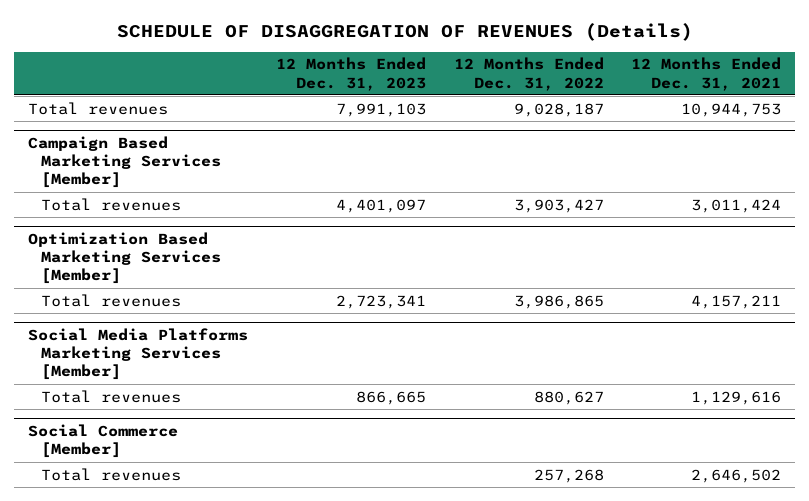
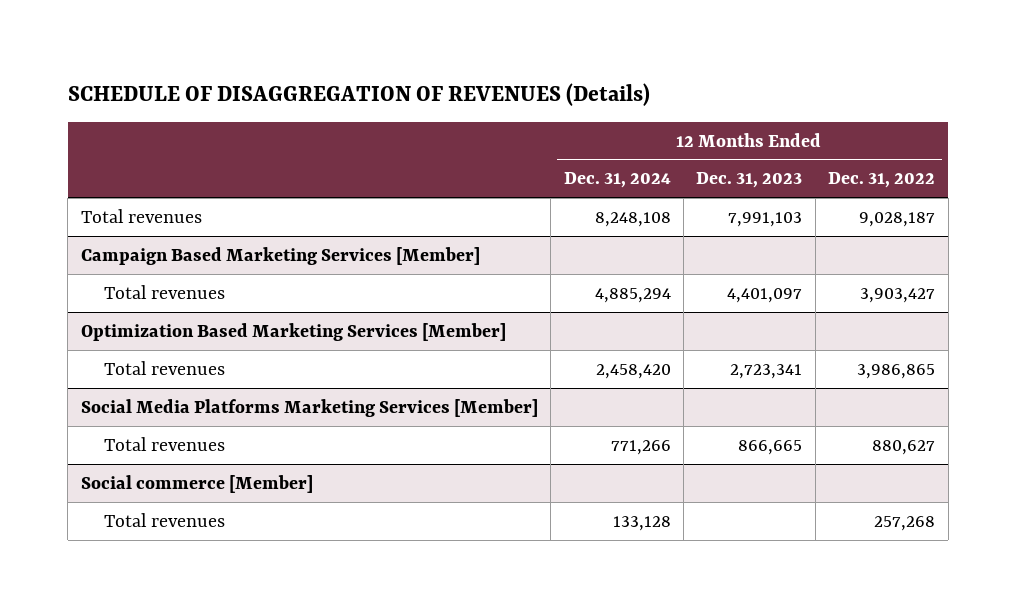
[631,57,782,91] 12 Months Ended Dec. 31, 2021 -> none
none -> [563,172,671,189] Dec. 31, 2024
[27,423,178,459] Social Commerce [Member] -> [80,474,313,493] Social commerce [Member]

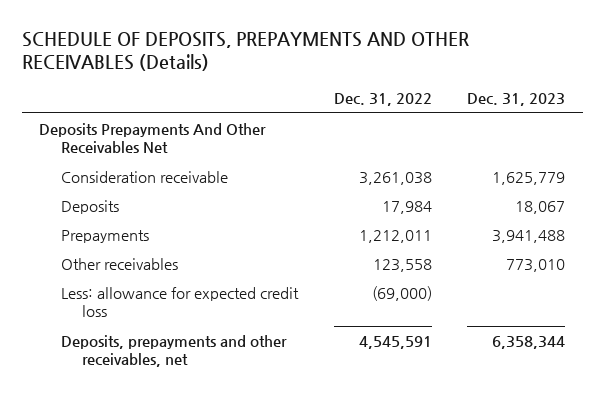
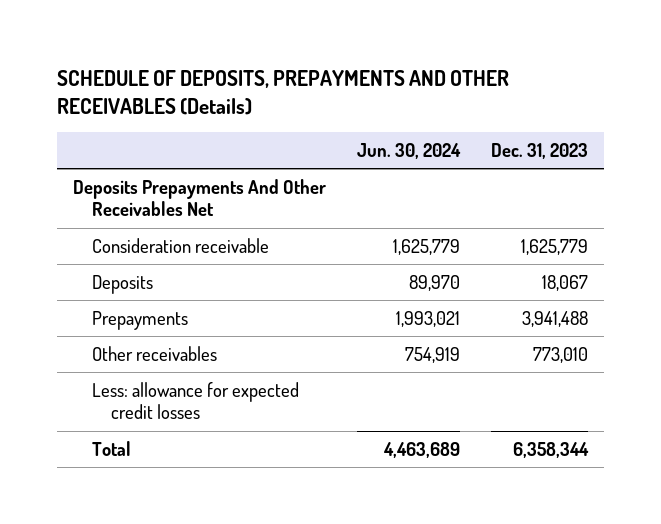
[333,93,432,107] Dec. 31, 2022 -> none
none -> [357,142,462,159] Jun. 30, 2024
[60,286,299,318] Less: allowance for expected credit loss -> [92,381,300,420] Less: allowance for expected credit losses
[60,334,287,368] Deposits, prepayments and other receivables, net -> [92,440,132,456] Total

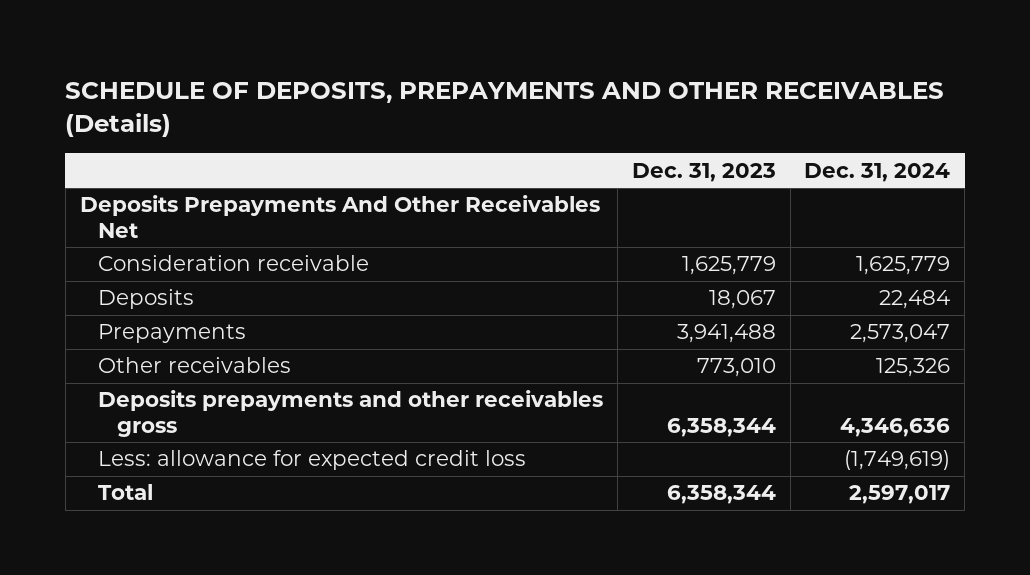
[357,142,462,159] Jun. 30, 2024 -> none
none -> [804,162,951,182] Dec. 31, 2024
none -> [98,390,604,437] Deposits prepayments and other receivables gross
[92,381,300,420] Less: allowance for expected credit losses -> [98,450,527,471] Less: allowance for expected credit loss

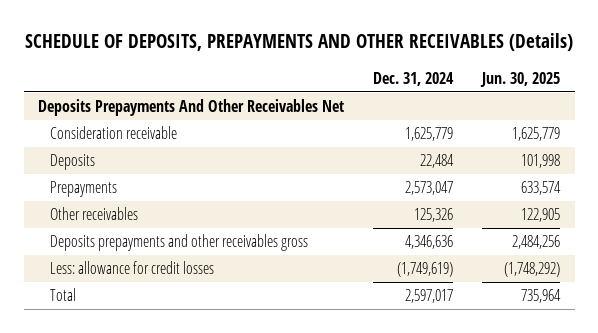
[631,162,776,182] Dec. 31, 2023 -> none
none -> [480,71,561,87] Jun. 30, 2025
[98,450,527,471] Less: allowance for expected credit loss -> [49,261,214,275] Less: allowance for credit losses

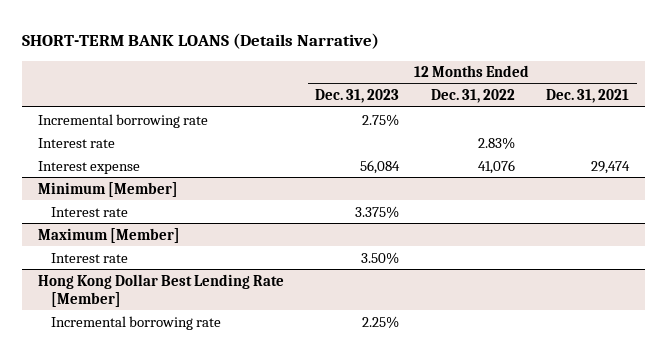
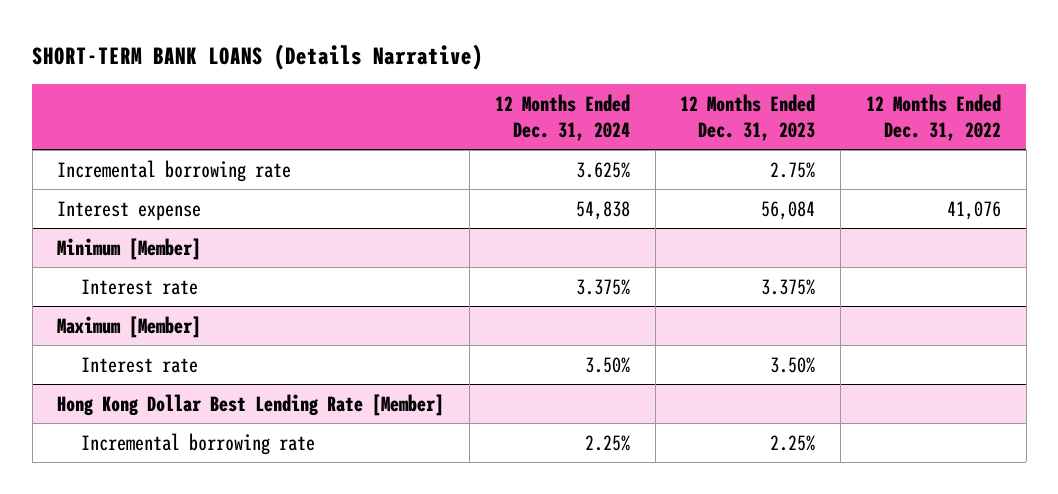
[546,89,630,104] Dec. 31, 2021 -> none
none -> [494,94,630,141] 12 Months Ended Dec. 31, 2024
[38,137,116,148] Interest rate -> none

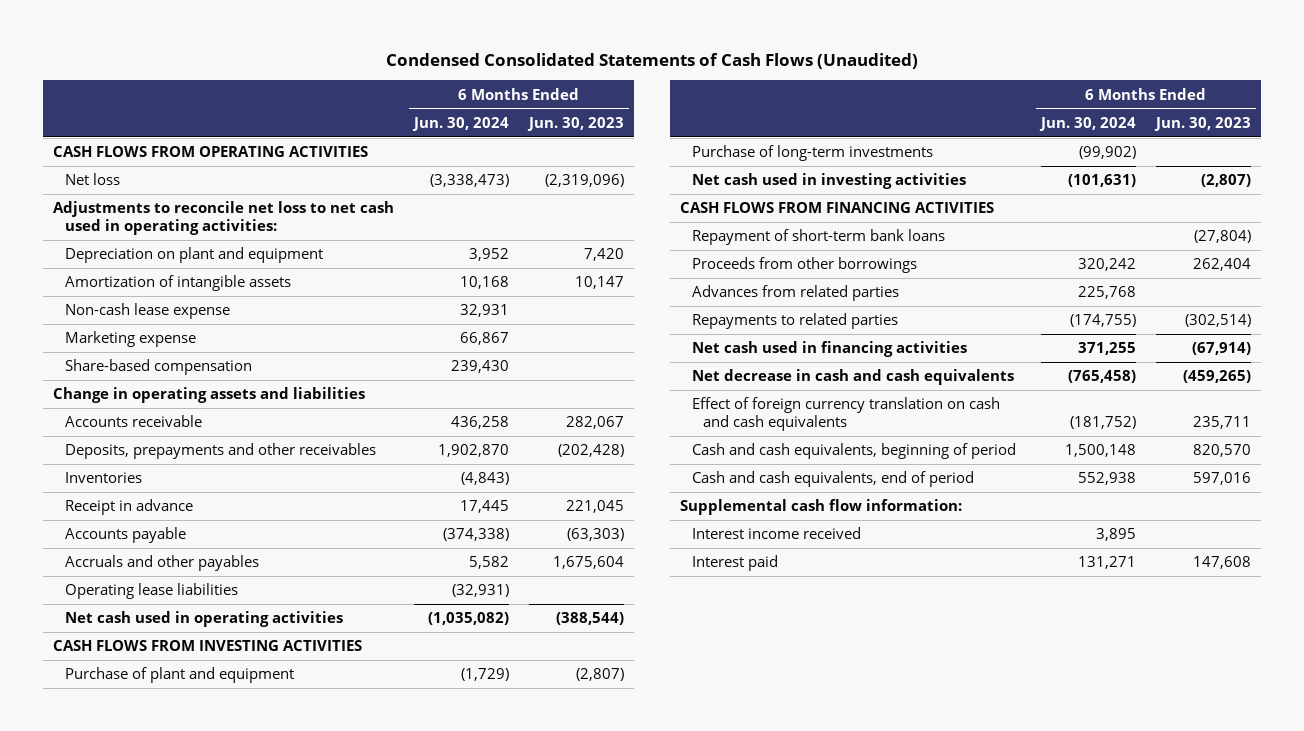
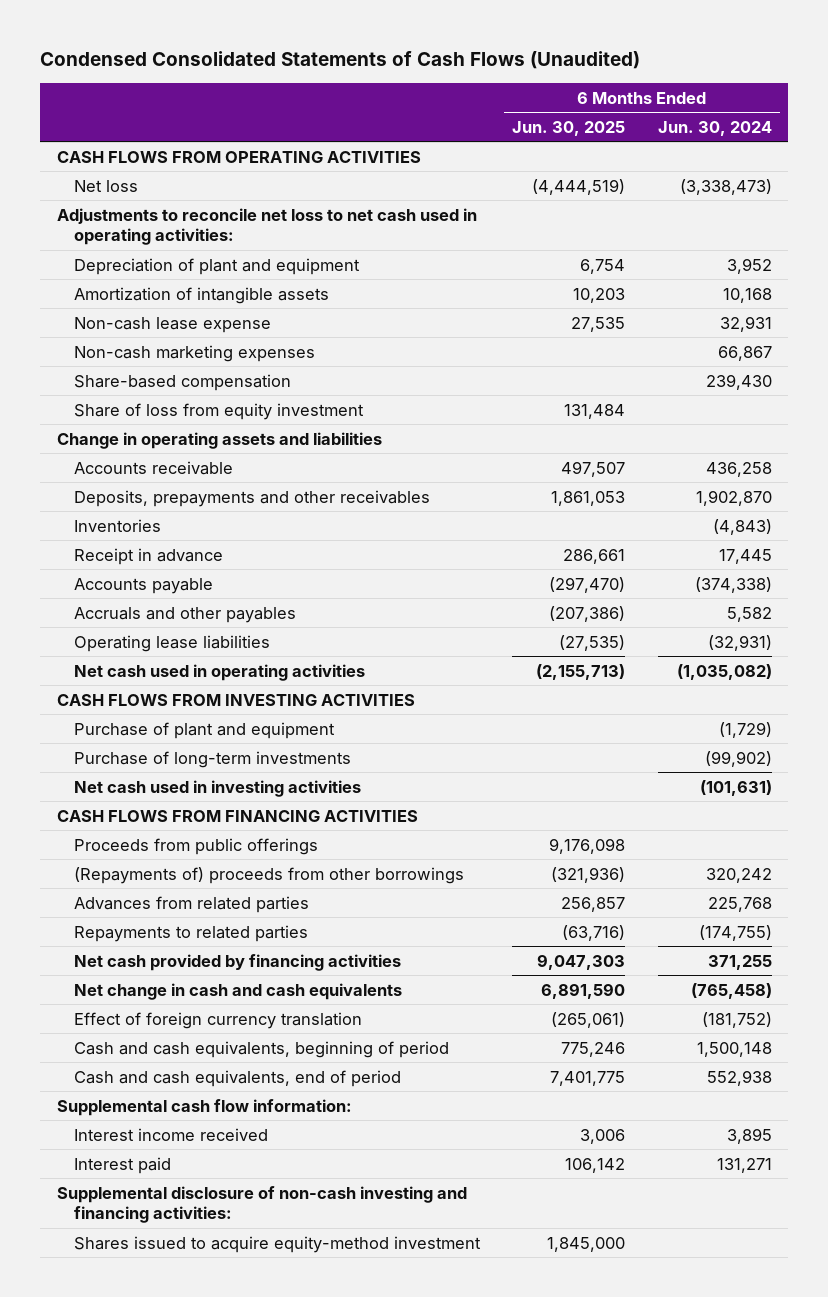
[526,116,624,131] Jun. 30, 2023 -> none
none -> [512,120,626,136] Jun. 30, 2025
[64,247,323,264] Depreciation on plant and equipment -> [73,257,360,275] Depreciation of plant and equipment
[64,331,196,348] Marketing expense -> [73,344,315,362] Non-cash marketing expenses
none -> [73,402,364,420] Share of loss from equity investment
[691,229,945,246] Repayment of short-term bank loans -> none
none -> [73,837,318,855] Proceeds from public offerings
[691,257,917,274] Proceeds from other borrowings -> [73,866,464,884] (Repayments of) proceeds from other borrowings
[691,341,967,358] Net cash used in financing activities -> [73,953,401,971] Net cash provided by financing activities
[691,369,1014,386] Net decrease in cash and cash equivalents -> [73,982,402,1000] Net change in cash and cash equivalents
[691,397,1000,431] Effect of foreign currency translation on cash and cash equivalents -> [73,1011,362,1029] Effect of foreign currency translation
none -> [56,1185,467,1224] Supplemental disclosure of non-cash investing and financing activities:
none -> [73,1235,481,1253] Shares issued to acquire equity-method investment

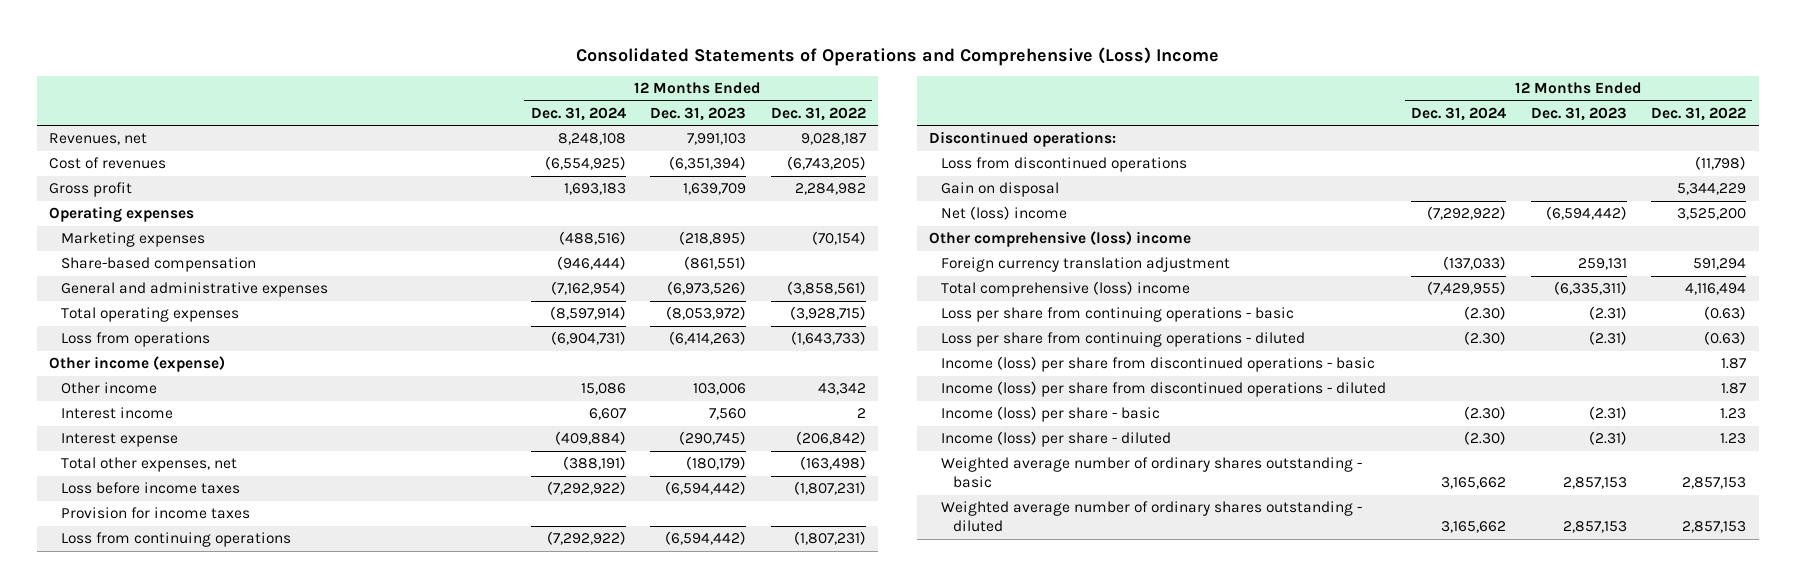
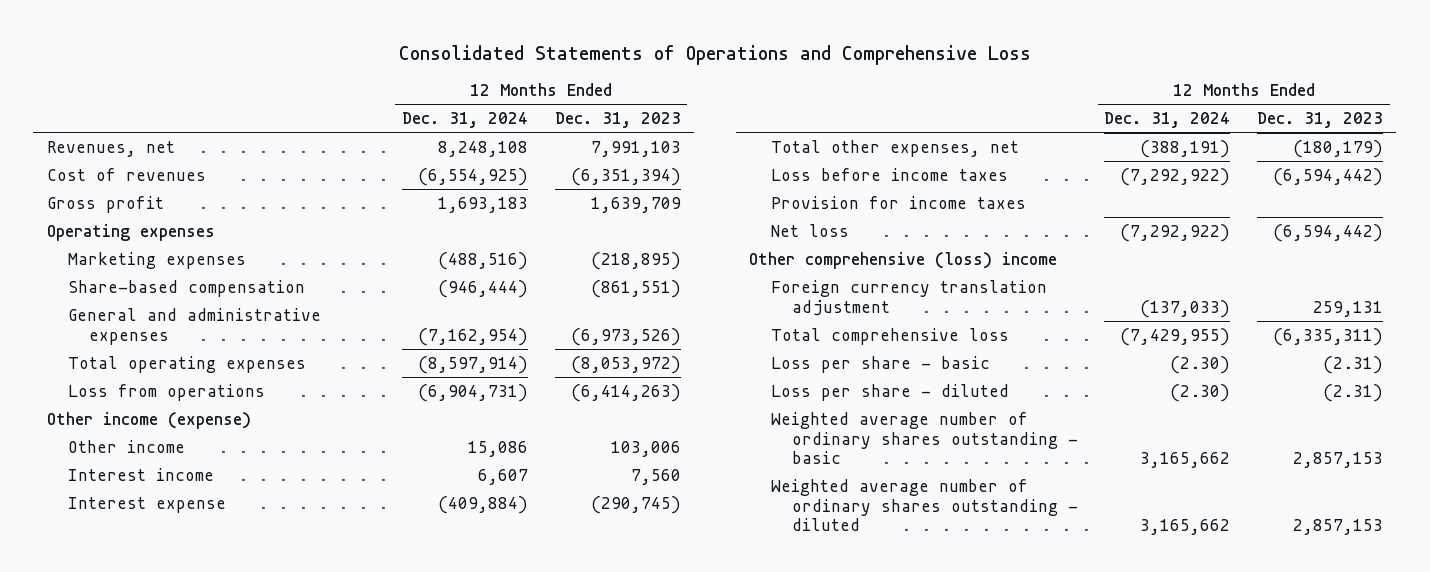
[575,46,1219,66] Consolidated Statements of Operations and Comprehensive (Loss) Income -> [398,44,1031,65] Consolidated Statements of Operations and Comprehensive Loss
[771,106,867,121] Dec. 31, 2022 -> none
[60,532,291,548] Loss from continuing operations -> none
[929,131,1117,148] Discontinued operations: -> none
[941,157,1188,173] Loss from discontinued operations -> none
[941,182,1060,198] Gain on disposal -> none
[941,206,1068,221] Net (loss) income -> [770,223,849,237] Net loss
[941,307,1295,323] Loss per share from continuing operations - basic -> none
[941,332,1306,348] Loss per share from continuing operations - diluted -> none
[941,356,1376,373] Income (loss) per share from discontinued operations - basic -> none
[941,381,1387,398] Income (loss) per share from discontinued operations - diluted -> none
[941,281,1191,298] Total comprehensive (loss) income -> [770,327,1009,345] Total comprehensive loss
[941,406,1161,423] Income (loss) per share - basic -> [770,355,990,373] Loss per share - basic
[941,431,1172,448] Income (loss) per share - diluted -> [770,383,1009,401] Loss per share - diluted

